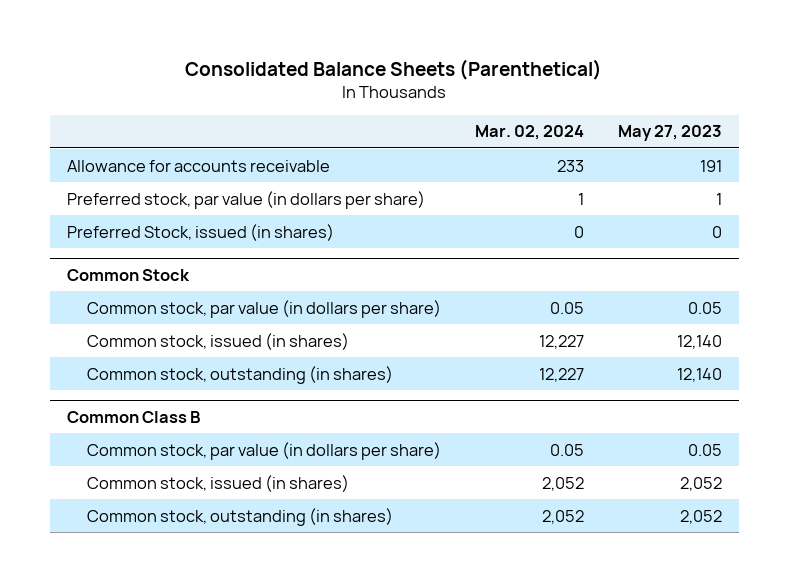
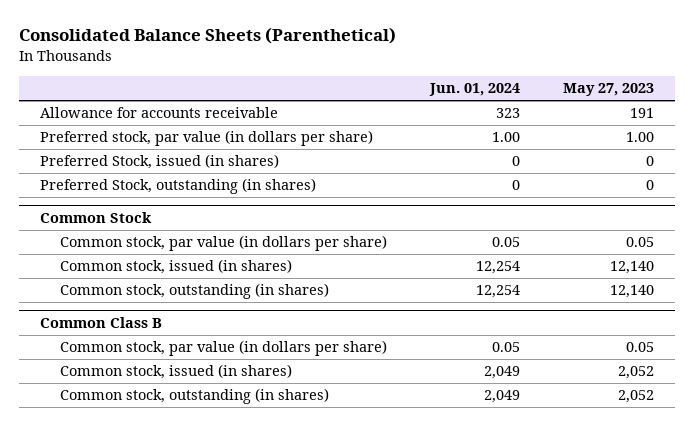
[475,125,585,141] Mar. 02, 2024 -> none
none -> [428,83,520,97] Jun. 01, 2024
[715,192,722,205] 1 -> [625,132,654,143] 1.00
none -> [40,178,317,195] Preferred Stock, outstanding (in shares)

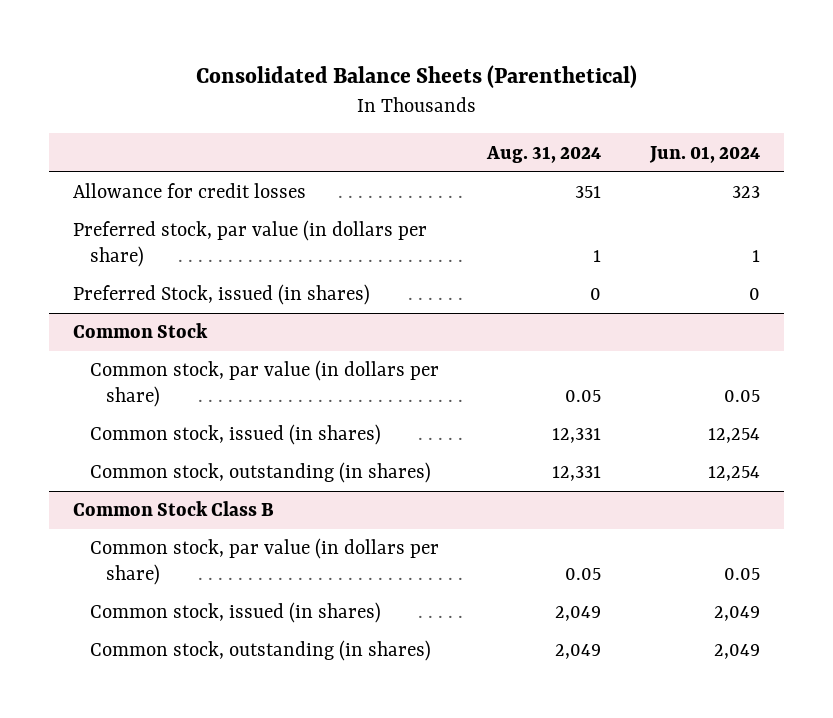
[562,83,654,97] May 27, 2023 -> none
none -> [486,145,602,163] Aug. 31, 2024
[40,107,279,119] Allowance for accounts receivable -> [73,183,307,199] Allowance for credit losses
[491,132,520,143] 1.00 -> [751,249,760,262] 1
[40,178,317,195] Preferred Stock, outstanding (in shares) -> none
[40,317,163,329] Common Class B -> [73,501,275,517] Common Stock Class B

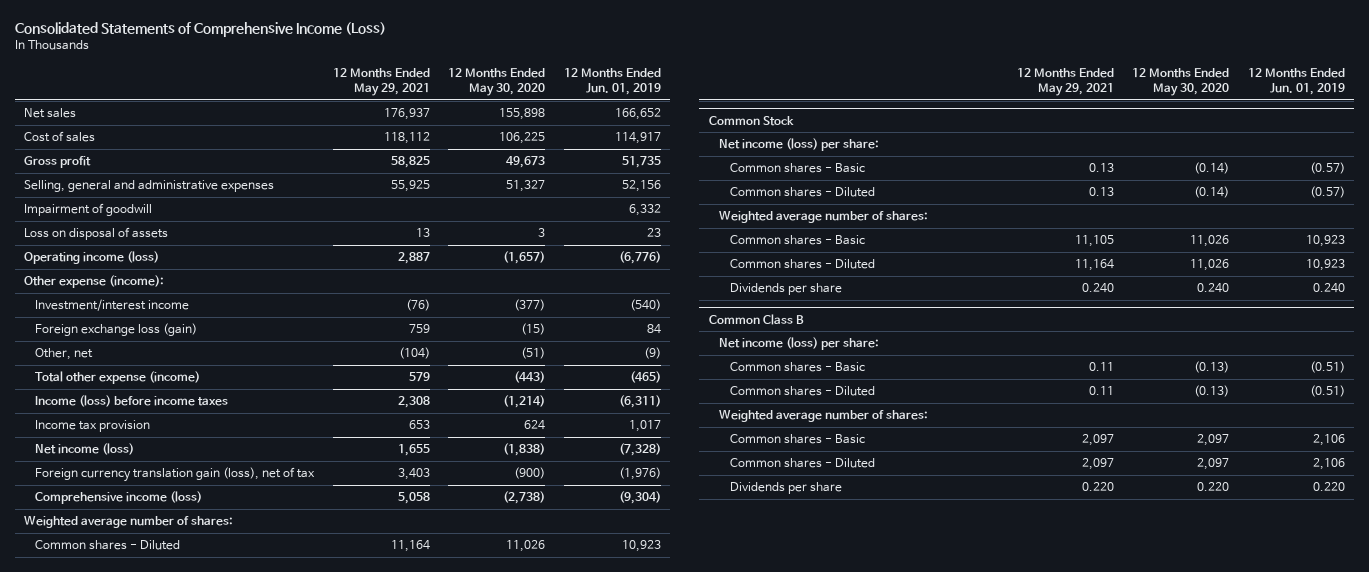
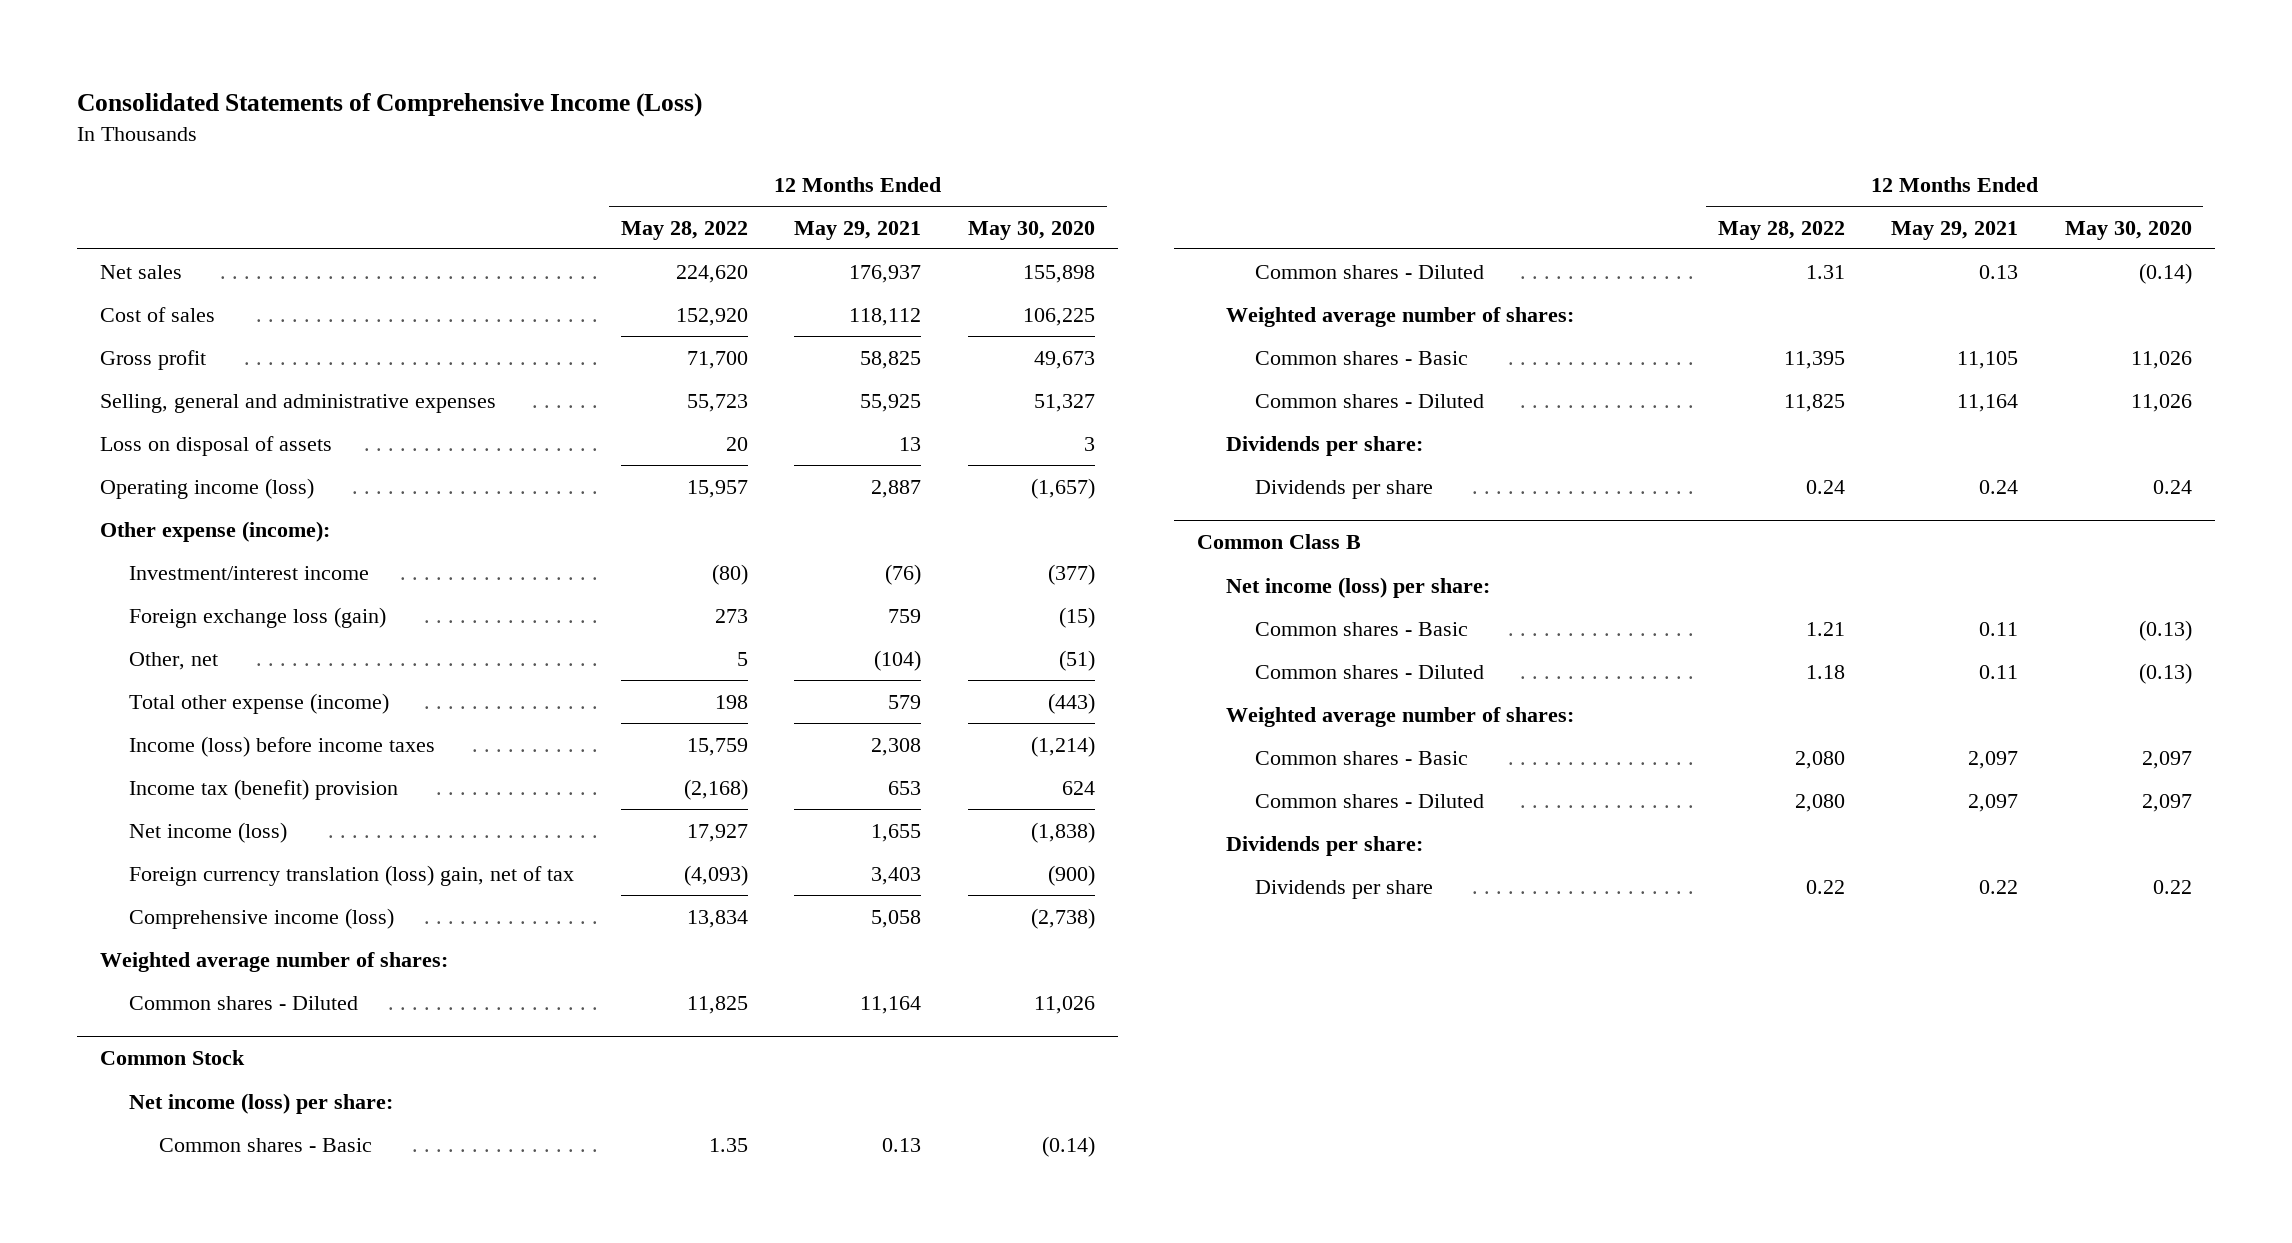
[563,68,661,96] 12 Months Ended Jun. 01, 2019 -> none
none -> [620,220,748,240] May 28, 2022
[24,203,153,217] Impairment of goodwill -> none
[35,420,151,433] Income tax provision -> [129,778,399,800] Income tax (benefit) provision
[35,467,316,483] Foreign currency translation gain (loss), net of tax -> [129,864,575,886] Foreign currency translation (loss) gain, net of tax
none -> [1226,435,1424,456] Dividends per share:
[1081,283,1114,294] 0.240 -> [1979,479,2019,494] 0.24
[1197,283,1230,294] 0.240 -> [2152,479,2192,494] 0.24
none -> [1226,835,1424,856] Dividends per share:
[1081,482,1114,492] 0.220 -> [1979,879,2019,894] 0.22
[1197,482,1230,492] 0.220 -> [2152,879,2192,894] 0.22

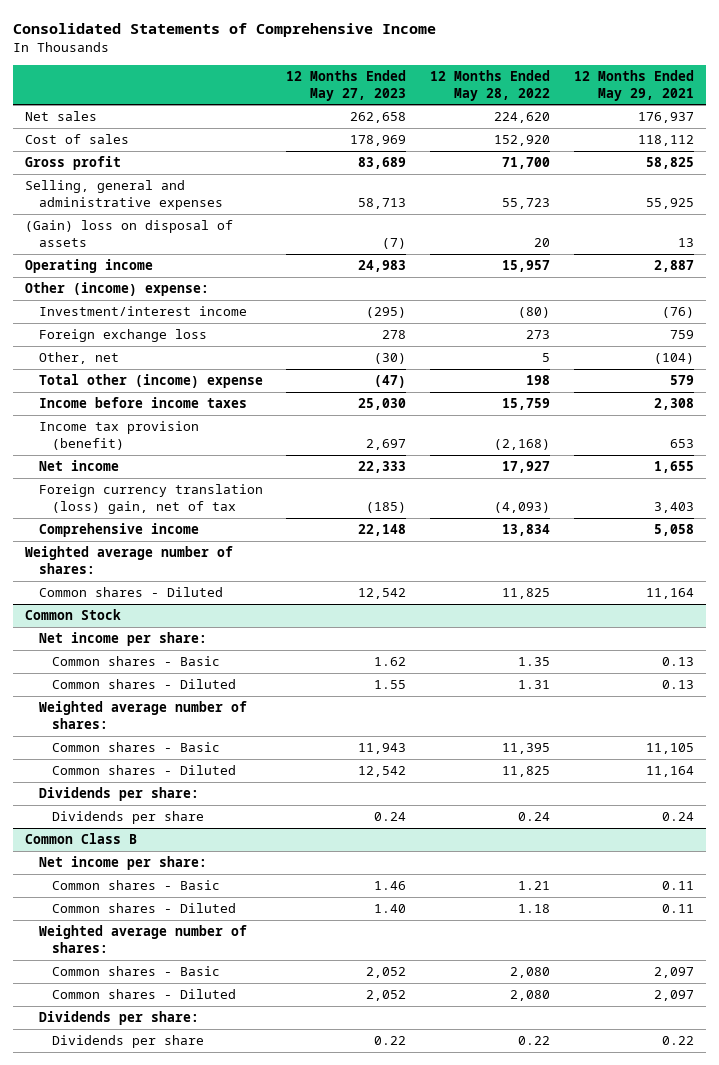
[76,93,702,118] Consolidated Statements of Comprehensive Income (Loss) -> [13,22,437,37] Consolidated Statements of Comprehensive Income
[967,220,1095,240] May 30, 2020 -> none
none -> [286,70,407,101] 12 Months Ended May 27, 2023
[99,435,332,456] Loss on disposal of assets -> [25,220,234,247] (Gain) loss on disposal of assets
[99,477,314,499] Operating income (loss) -> [25,259,154,274] Operating income
[99,520,330,542] Other expense (income): -> [25,282,210,297] Other (income) expense:
[129,606,387,628] Foreign exchange loss (gain) -> [38,329,207,343] Foreign exchange loss
[129,692,390,714] Total other expense (income) -> [38,374,263,389] Total other (income) expense
[129,735,436,757] Income (loss) before income taxes -> [38,397,247,409] Income before income taxes
[129,778,399,800] Income tax (benefit) provision -> [38,421,199,450] Income tax provision (benefit)
[129,821,288,843] Net income (loss) -> [38,460,119,472] Net income
[129,907,395,929] Comprehensive income (loss) -> [38,523,199,538] Comprehensive income
[129,1092,394,1114] Net income (loss) per share: -> [38,632,207,647] Net income per share:
[1226,576,1491,598] Net income (loss) per share: -> [38,856,207,871] Net income per share:

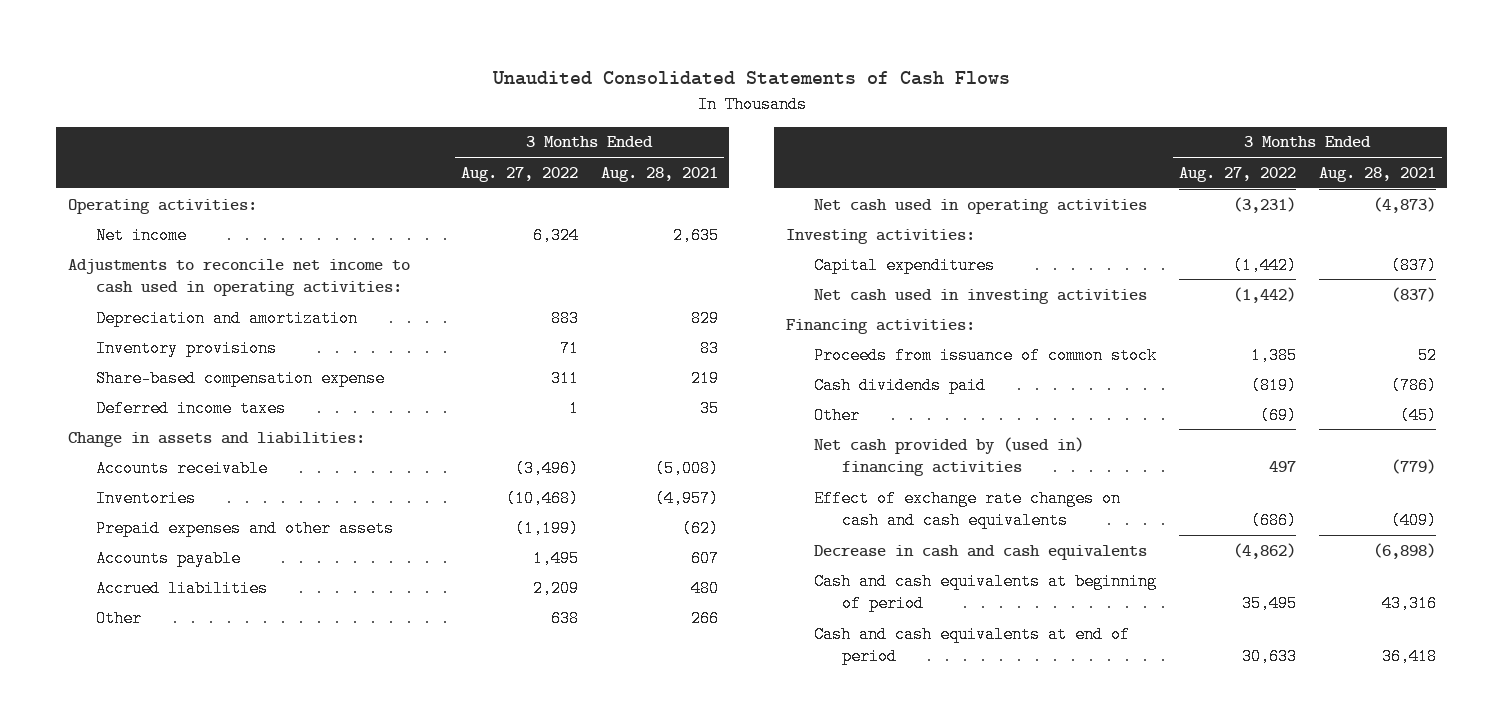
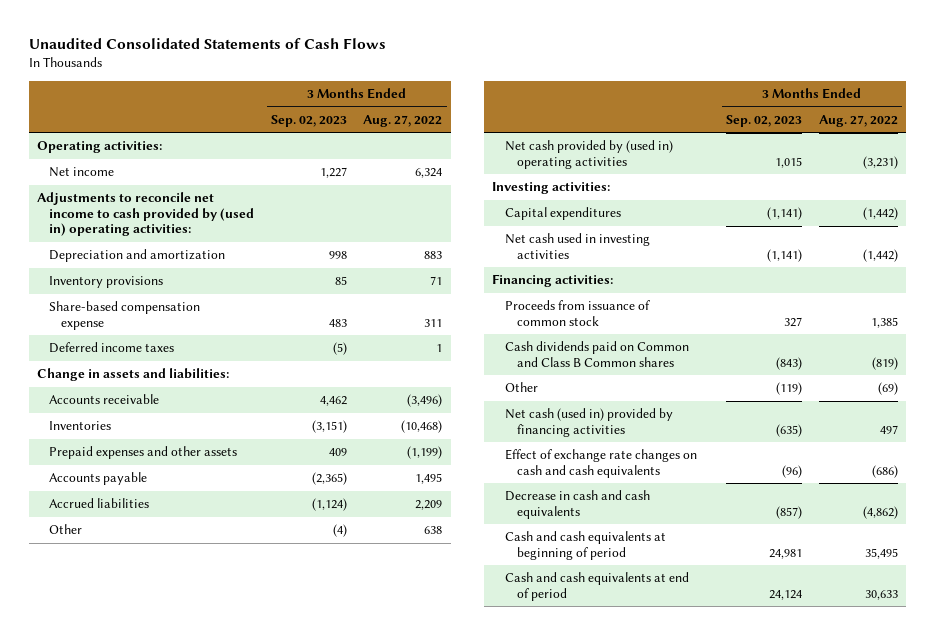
[600,166,718,182] Aug. 28, 2021 -> none
none -> [270,114,347,127] Sep. 02, 2023
[67,258,410,296] Adjustments to reconcile net income to cash used in operating activities: -> [36,192,255,237] Adjustments to reconcile net income to cash provided by (used in) operating activities:
[813,198,1147,214] Net cash used in operating activities -> [504,140,673,169] Net cash provided by (used in) operating activities
[813,376,986,394] Cash dividends paid -> [504,341,689,367] Cash dividends paid on Common and Class B Common shares
[813,436,1084,476] Net cash provided by (used in) financing activities -> [504,408,673,437] Net cash (used in) provided by financing activities

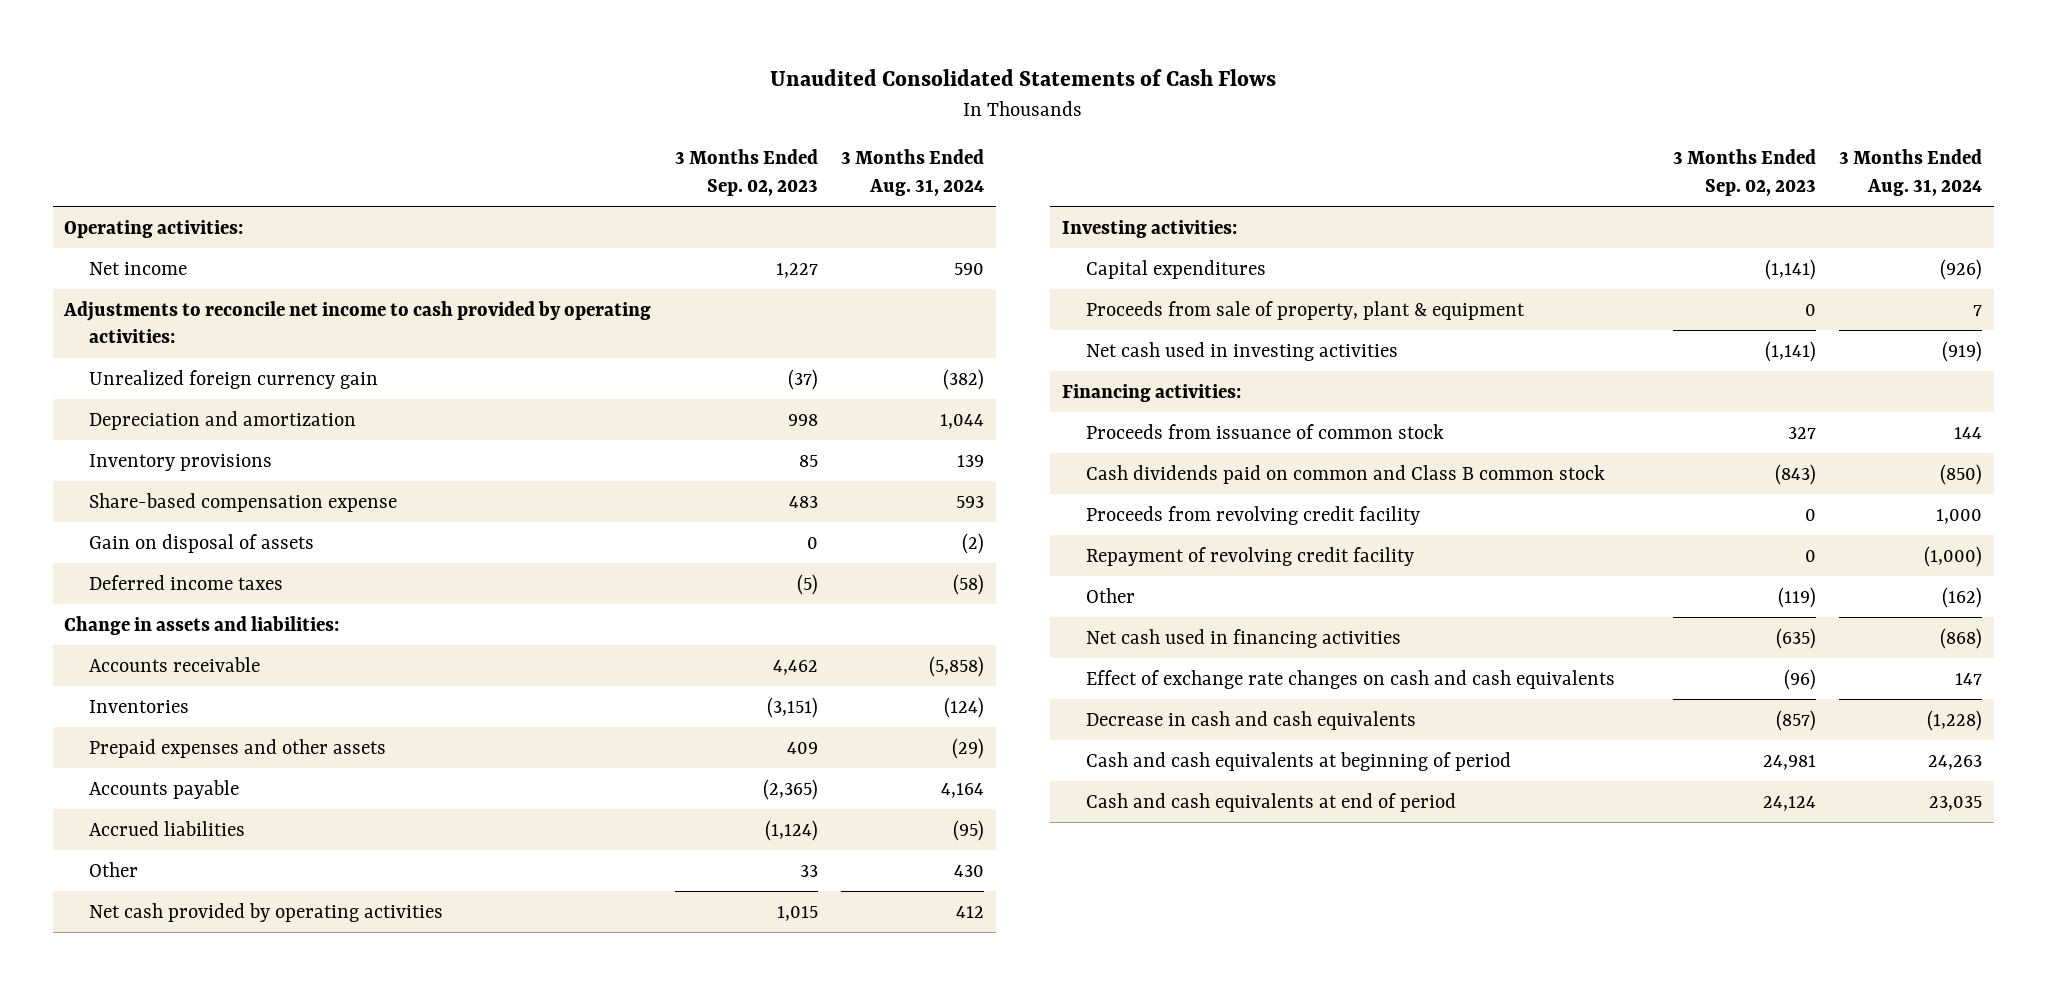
[363,114,443,127] Aug. 27, 2022 -> none
none -> [841,149,985,196] 3 Months Ended Aug. 31, 2024
[36,192,255,237] Adjustments to reconcile net income to cash provided by (used in) operating activities: -> [63,300,652,344] Adjustments to reconcile net income to cash provided by operating activities:
none -> [88,369,378,389] Unrealized foreign currency gain
none -> [88,533,314,553] Gain on disposal of assets
[332,524,347,538] (4) -> [799,864,818,877] 33
[504,140,673,169] Net cash provided by (used in) operating activities -> [88,902,443,922] Net cash provided by operating activities
none -> [1086,300,1526,320] Proceeds from sale of property, plant & equipment
[504,341,689,367] Cash dividends paid on Common and Class B Common shares -> [1086,464,1606,484] Cash dividends paid on common and Class B common stock
none -> [1086,505,1421,525] Proceeds from revolving credit facility
none -> [1086,546,1415,566] Repayment of revolving credit facility
[504,408,673,437] Net cash (used in) provided by financing activities -> [1086,628,1402,648] Net cash used in financing activities

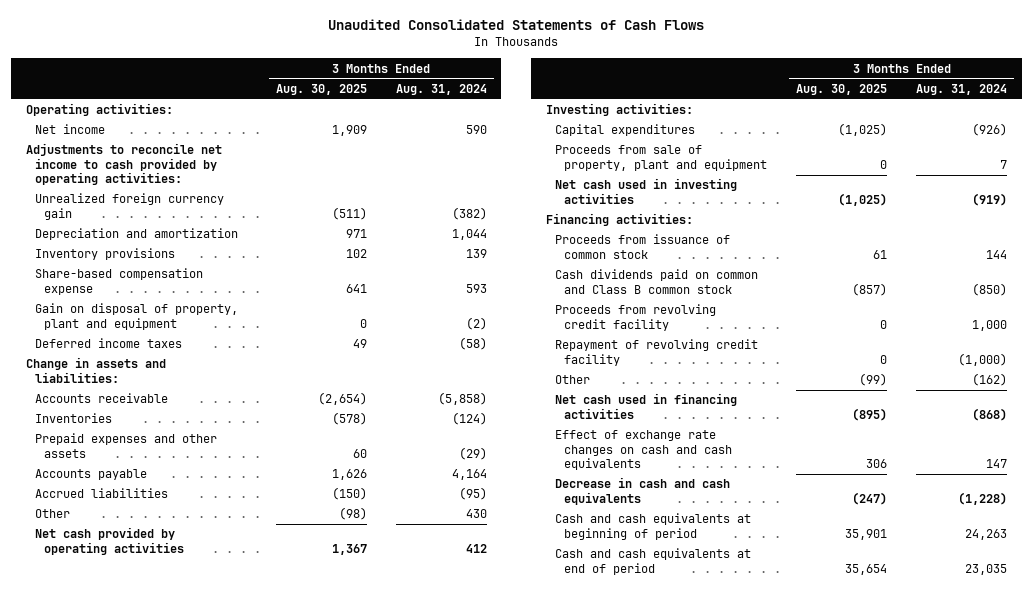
[674,149,818,196] 3 Months Ended Sep. 02, 2023 -> none
none -> [275,83,367,95] Aug. 30, 2025
[88,533,314,553] Gain on disposal of assets -> [34,303,238,330] Gain on disposal of property, plant and equipment
[1086,300,1526,320] Proceeds from sale of property, plant & equipment -> [554,145,767,171] Proceeds from sale of property, plant and equipment

